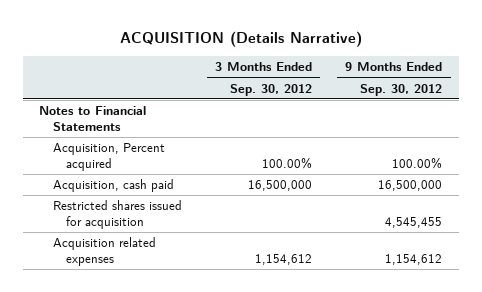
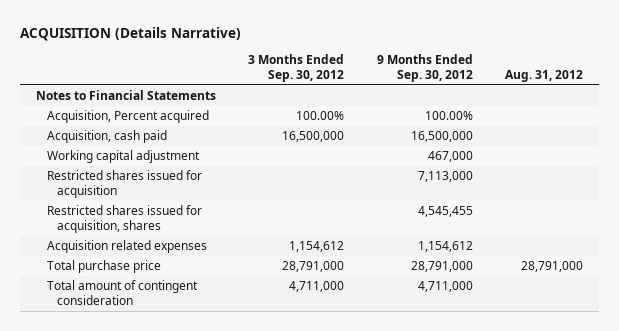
none -> [505,69,584,82] Aug. 31, 2012
none -> [46,150,200,164] Working capital adjustment
[385,217,443,229] 4,545,455 -> [417,171,473,183] 7,113,000
none -> [46,205,202,233] Restricted shares issued for acquisition, shares
none -> [46,260,161,274] Total purchase price
none -> [46,280,198,305] Total amount of contingent consideration

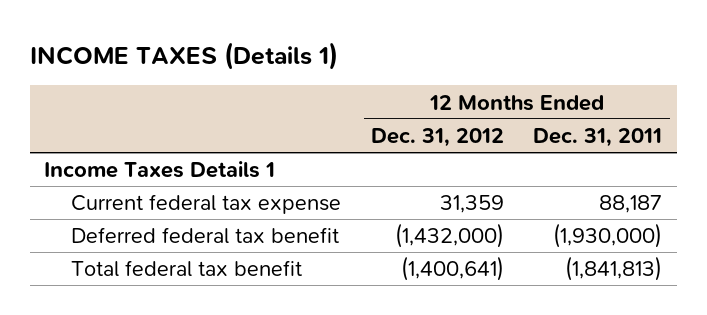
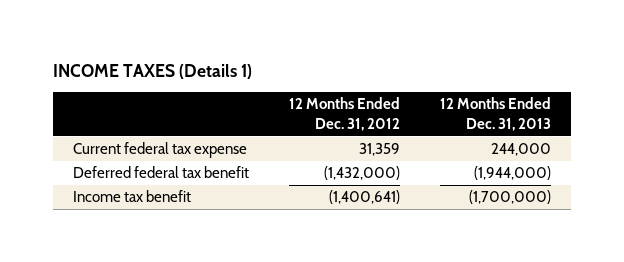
[533,128,663,148] Dec. 31, 2011 -> none
none -> [440,97,552,132] 12 Months Ended Dec. 31, 2013
[44,161,276,179] Income Taxes Details 1 -> none
[71,260,303,278] Total federal tax benefit -> [73,190,192,203] Income tax benefit

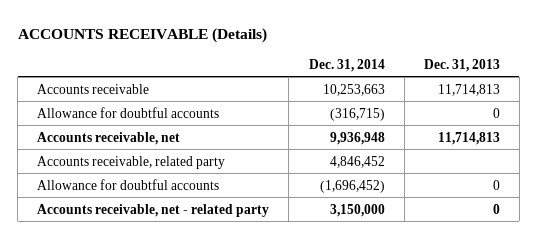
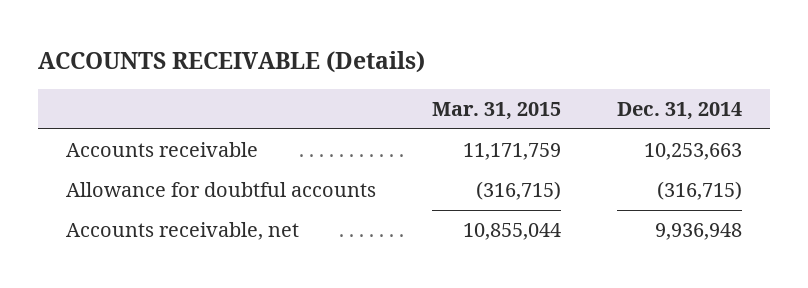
[423,58,500,72] Dec. 31, 2013 -> none
none -> [432,101,562,120] Mar. 31, 2015
[37,155,226,169] Accounts receivable, related party -> none
[37,178,220,190] Allowance for doubtful accounts -> none
[37,203,270,217] Accounts receivable, net - related party -> none

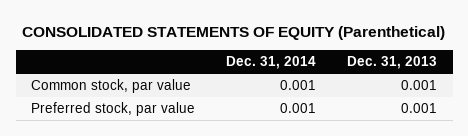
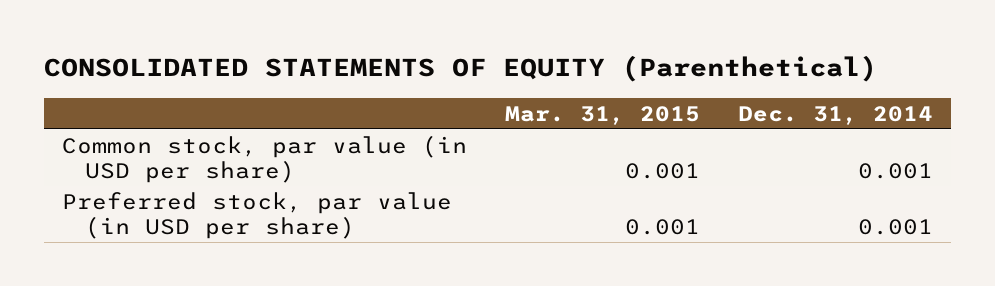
[347,56,438,70] Dec. 31, 2013 -> none
none -> [504,105,700,125] Mar. 31, 2015
[31,79,192,94] Common stock, par value -> [62,134,468,184] Common stock, par value (in USD per share)
[31,102,196,117] Preferred stock, par value -> [62,191,453,240] Preferred stock, par value (in USD per share)

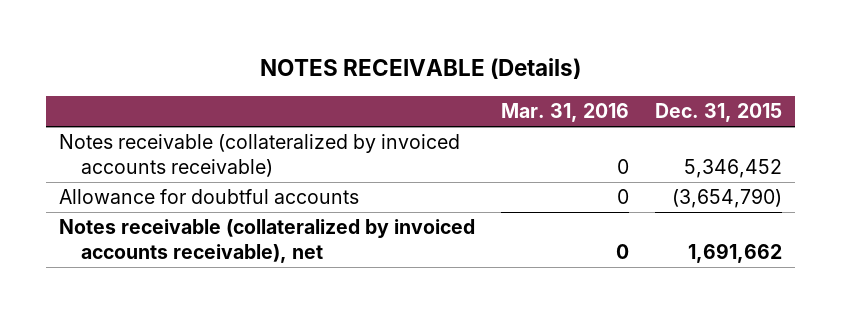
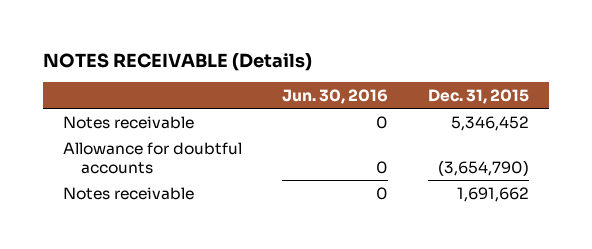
[501,103,630,123] Mar. 31, 2016 -> none
none -> [282,88,389,104] Jun. 30, 2016
[59,134,461,178] Notes receivable (collateralized by invoiced accounts receivable) -> [62,115,194,129] Notes receivable
[59,219,476,264] Notes receivable (collateralized by invoiced accounts receivable), net -> [62,186,194,200] Notes receivable

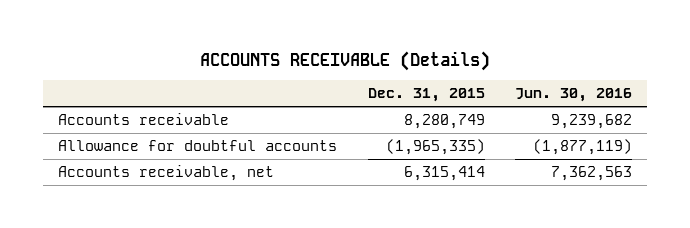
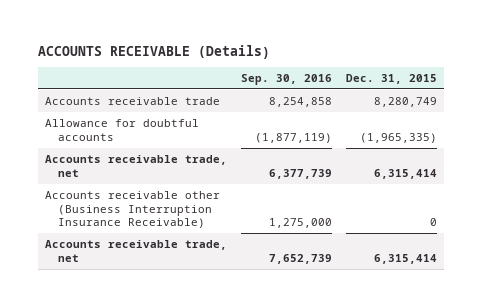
[515,88,633,103] Jun. 30, 2016 -> none
none -> [241,73,333,85] Sep. 30, 2016
[58,113,230,126] Accounts receivable -> [45,97,221,106] Accounts receivable trade
none -> [45,155,228,177] Accounts receivable trade, net
none -> [45,191,221,228] Accounts receivable other (Business Interruption Insurance Receivable)
[58,165,275,182] Accounts receivable, net -> [45,240,228,262] Accounts receivable trade, net

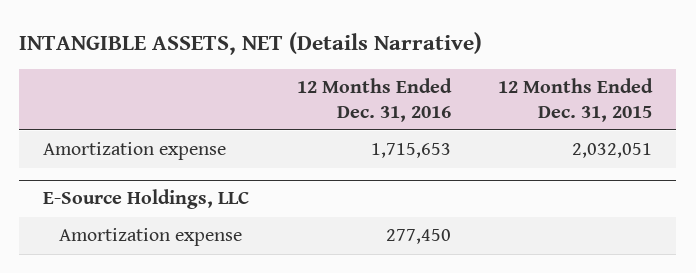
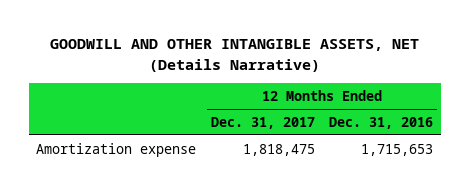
[19,31,483,55] INTANGIBLE ASSETS, NET (Details Narrative) -> [49,39,419,72] GOODWILL AND OTHER INTANGIBLE ASSETS, NET (Details Narrative)
[498,78,654,122] 12 Months Ended Dec. 31, 2015 -> none
none -> [210,116,315,129] Dec. 31, 2017
[43,189,250,210] E-Source Holdings, LLC -> none
[58,228,242,247] Amortization expense -> none

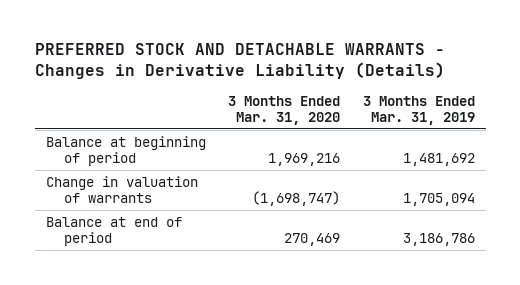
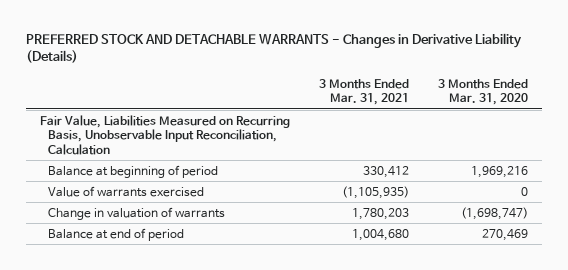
[362,95,475,125] 3 Months Ended Mar. 31, 2019 -> none
none -> [318,78,409,106] 3 Months Ended Mar. 31, 2021
none -> [40,114,291,155] Fair Value, Liabilities Measured on Recurring Basis, Unobservable Input Reconciliation, Calculation
none -> [48,185,205,197] Value of warrants exercised

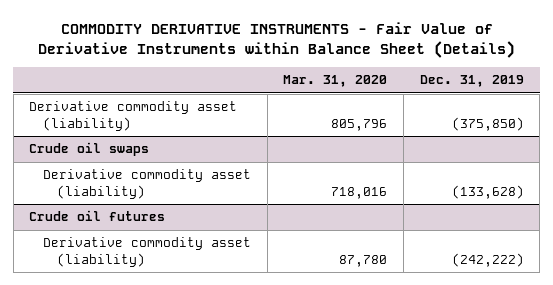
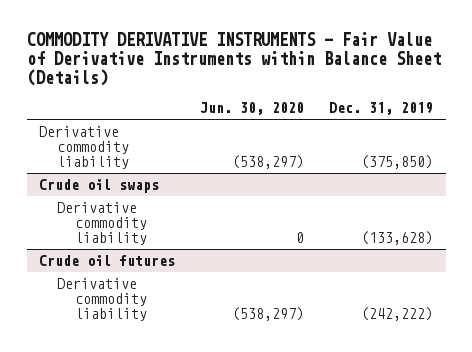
[283,75,388,88] Mar. 31, 2020 -> none
none -> [200,102,305,116] Jun. 30, 2020
[29,101,238,131] Derivative commodity asset (liability) -> [39,126,129,170] Derivative commodity liability
[43,169,252,199] Derivative commodity asset (liability) -> [56,202,147,246] Derivative commodity liability
[43,237,252,267] Derivative commodity asset (liability) -> [56,278,147,322] Derivative commodity liability

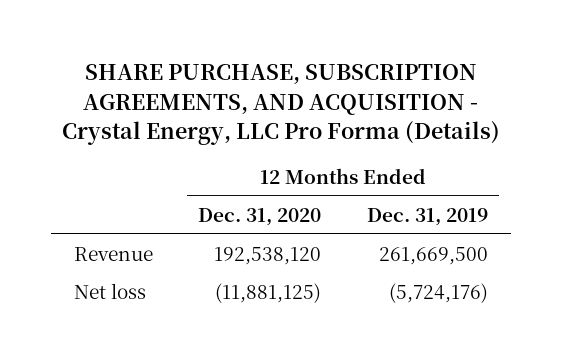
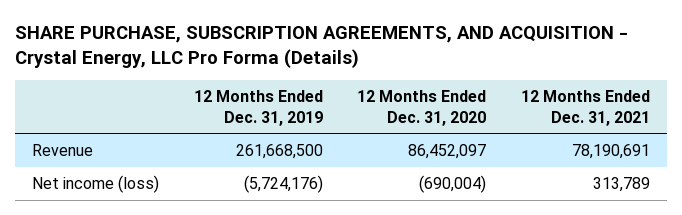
none -> [520,90,650,126] 12 Months Ended Dec. 31, 2021
[214,246,322,265] 192,538,120 -> [408,143,487,159] 86,452,097
[378,246,488,265] 261,669,500 -> [235,143,323,159] 261,668,500
[73,282,146,299] Net loss -> [32,174,160,193] Net income (loss)
[215,282,322,303] (11,881,125) -> [419,174,487,193] (690,004)

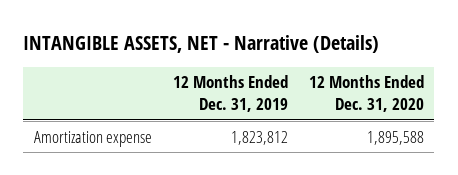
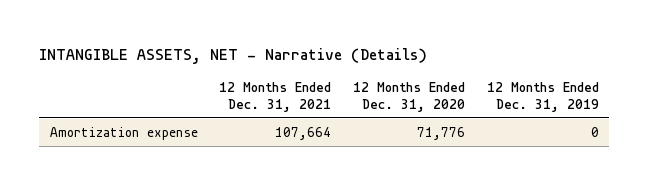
none -> [219,82,332,113] 12 Months Ended Dec. 31, 2021
[230,130,288,145] 1,823,812 -> [590,127,599,138] 0
[366,130,424,145] 1,895,588 -> [416,127,465,141] 71,776

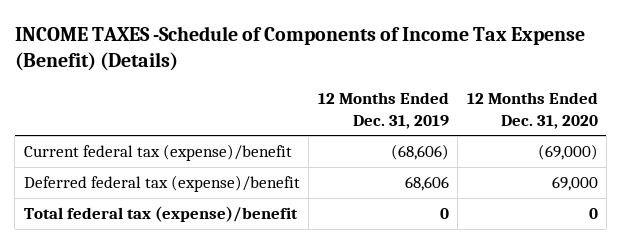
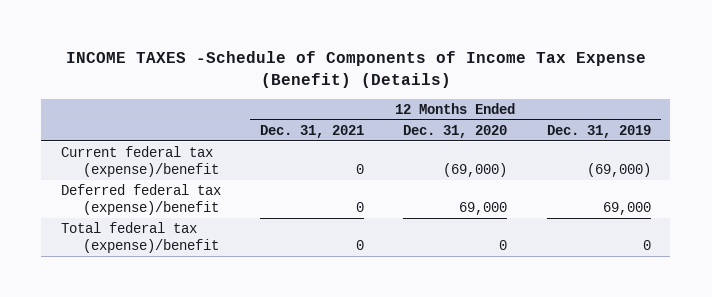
none -> [260,124,365,138] Dec. 31, 2021
[390,143,449,160] (68,606) -> [586,163,651,178] (69,000)
[404,175,449,191] 68,606 -> [602,202,651,216] 69,000

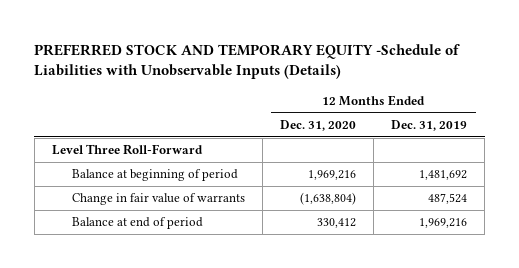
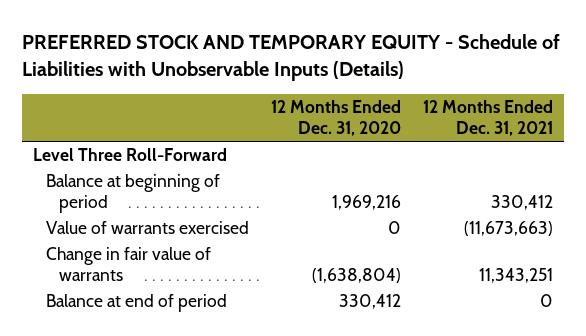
[34,43,461,80] PREFERRED STOCK AND TEMPORARY EQUITY -Schedule of Liabilities with Unobservable Inputs (Details) -> [22,34,561,82] PREFERRED STOCK AND TEMPORARY EQUITY - Schedule of Liabilities with Unobservable Inputs (Details)
[390,119,467,131] Dec. 31, 2019 -> none
none -> [422,100,553,137] 12 Months Ended Dec. 31, 2021
none -> [46,221,250,235] Value of warrants exercised

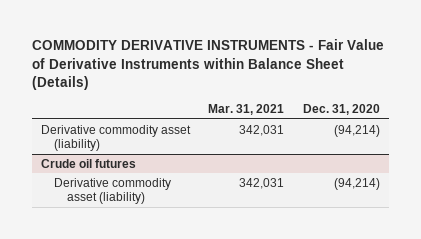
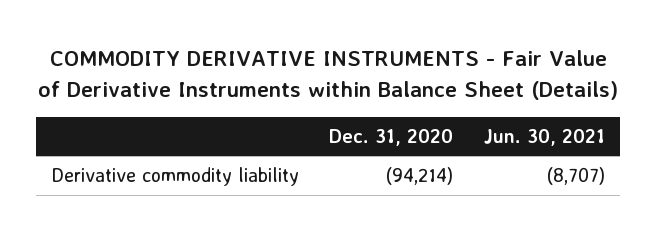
[208,103,285,115] Mar. 31, 2021 -> none
none -> [483,128,605,146] Jun. 30, 2021
[41,158,137,168] Crude oil futures -> none
[54,177,172,205] Derivative commodity asset (liability) -> none
[41,124,192,152] Derivative commodity asset (liability) -> [50,167,299,187] Derivative commodity liability

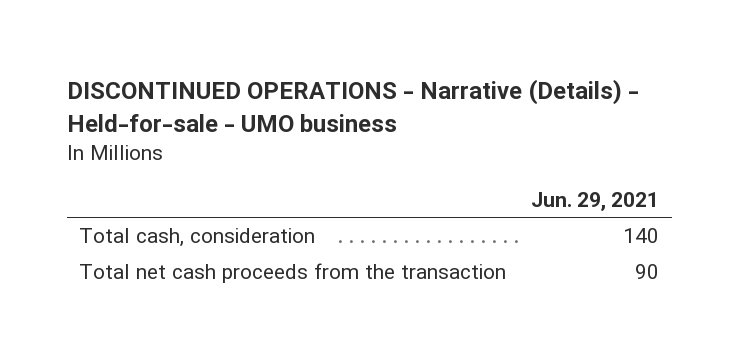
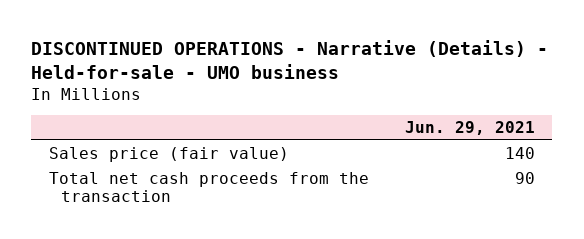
[79,228,316,248] Total cash, consideration -> [49,146,290,162] Sales price (fair value)

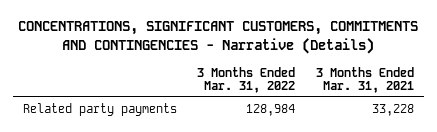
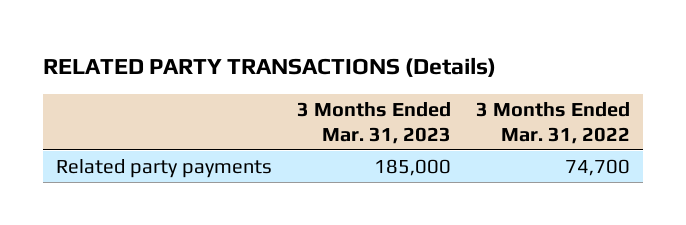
[18,21,419,54] CONCENTRATIONS, SIGNIFICANT CUSTOMERS, COMMITMENTS AND CONTINGENCIES - Narrative (Details) -> [43,57,497,78] RELATED PARTY TRANSACTIONS (Details)
[315,66,414,94] 3 Months Ended Mar. 31, 2021 -> none
none -> [297,102,452,145] 3 Months Ended Mar. 31, 2023
[246,103,296,116] 128,984 -> [565,158,631,176] 74,700

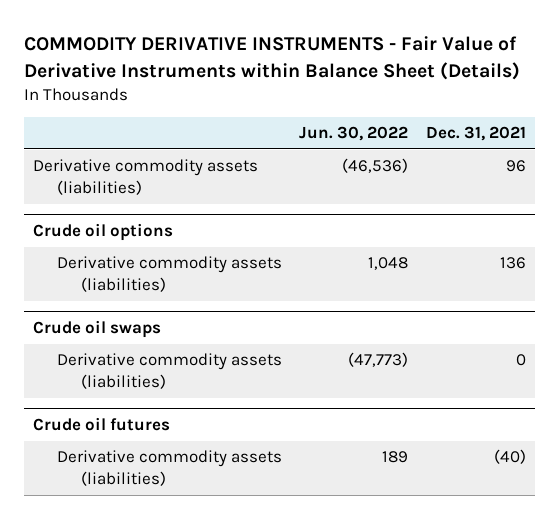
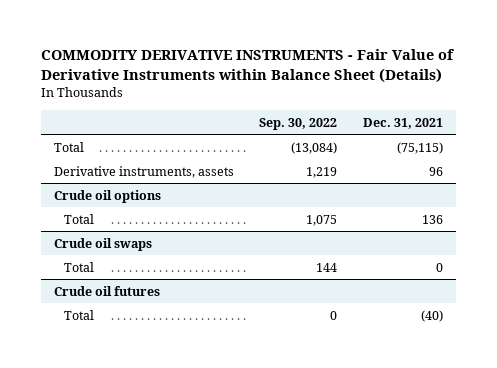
[299,125,409,141] Jun. 30, 2022 -> none
none -> [259,117,338,130] Sep. 30, 2022
[32,159,258,196] Derivative commodity assets (liabilities) -> none
none -> [53,141,84,152] Total
none -> [53,165,234,178] Derivative instruments, assets
[56,256,282,293] Derivative commodity assets (liabilities) -> [64,213,95,224] Total
[56,353,282,390] Derivative commodity assets (liabilities) -> [64,261,95,272] Total
[56,450,282,487] Derivative commodity assets (liabilities) -> [64,309,95,320] Total

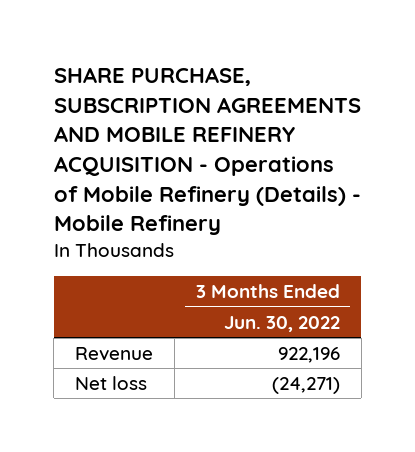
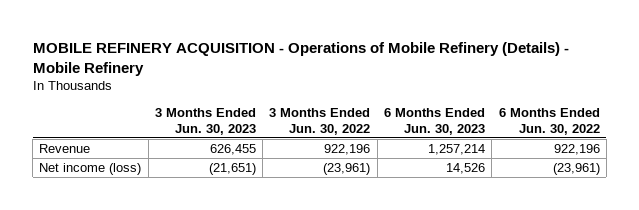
[53,67,361,236] SHARE PURCHASE, SUBSCRIPTION AGREEMENTS AND MOBILE REFINERY ACQUISITION - Operations of Mobile Refinery (Details) - Mobile Refinery -> [32,41,569,76] MOBILE REFINERY ACQUISITION - Operations of Mobile Refinery (Details) - Mobile Refinery
none -> [154,108,256,135] 3 Months Ended Jun. 30, 2023
none -> [384,108,486,135] 6 Months Ended Jun. 30, 2023
none -> [498,108,600,135] 6 Months Ended Jun. 30, 2022
[74,375,147,390] Net loss -> [39,162,142,175] Net income (loss)
[271,376,340,394] (24,271) -> [323,162,371,175] (23,961)

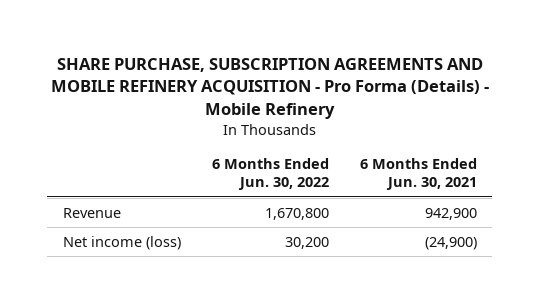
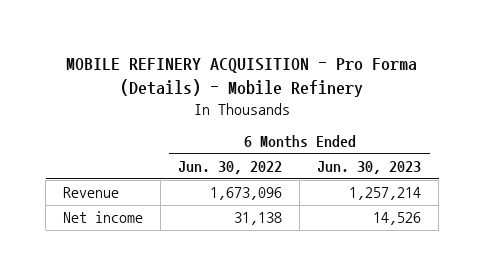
[50,57,489,119] SHARE PURCHASE, SUBSCRIPTION AGREEMENTS AND MOBILE REFINERY ACQUISITION - Pro Forma (Details) - Mobile Refinery -> [66,58,418,98] MOBILE REFINERY ACQUISITION - Pro Forma (Details) - Mobile Refinery
[359,157,477,191] 6 Months Ended Jun. 30, 2021 -> none
none -> [317,161,422,175] Jun. 30, 2023
[264,207,329,220] 1,670,800 -> [210,187,283,201] 1,673,096
[62,235,181,250] Net income (loss) -> [63,211,144,224] Net income
[284,236,329,249] 30,200 -> [234,212,283,226] 31,138

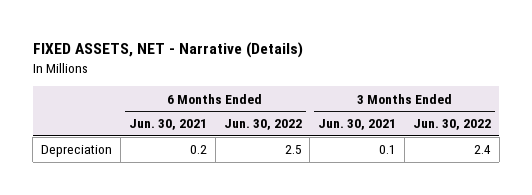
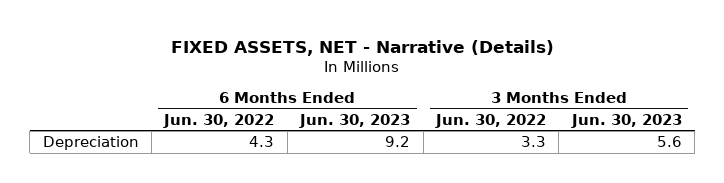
[128,119,207,131] Jun. 30, 2021 -> none
[318,119,397,131] Jun. 30, 2021 -> none
none -> [299,113,411,128] Jun. 30, 2023
none -> [570,113,682,128] Jun. 30, 2023
[284,145,302,155] 2.5 -> [249,136,275,148] 4.3
[473,145,491,155] 2.4 -> [521,136,547,148] 3.3

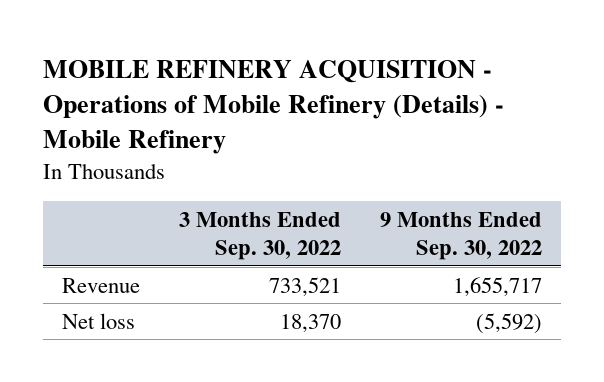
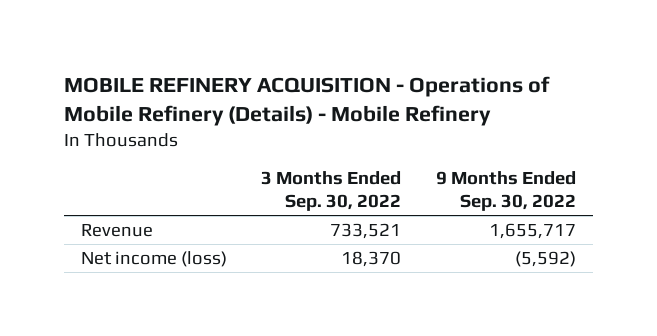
[62,312,136,329] Net loss -> [80,250,227,267] Net income (loss)

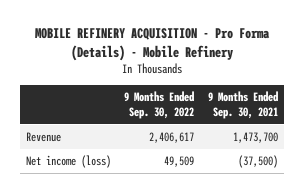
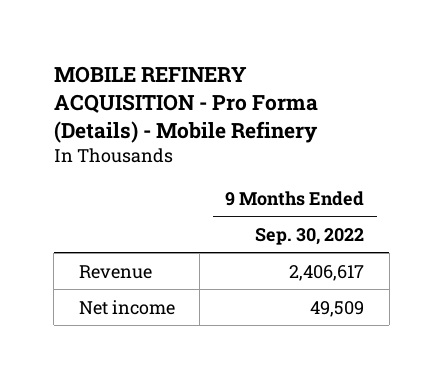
[207,90,278,120] 9 Months Ended Sep. 30, 2021 -> none
[26,155,112,169] Net income (loss) -> [78,299,175,315] Net income

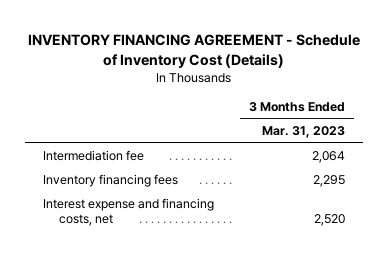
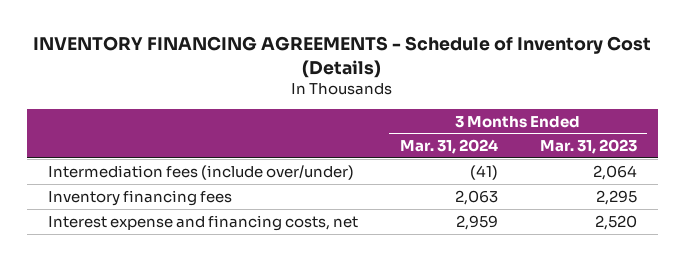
[28,33,361,68] INVENTORY FINANCING AGREEMENT - Schedule of Inventory Cost (Details) -> [33,36,652,78] INVENTORY FINANCING AGREEMENTS - Schedule of Inventory Cost (Details)
none -> [399,139,498,155] Mar. 31, 2024
[42,149,144,161] Intermediation fee -> [47,164,354,180] Intermediation fees (include over/under)

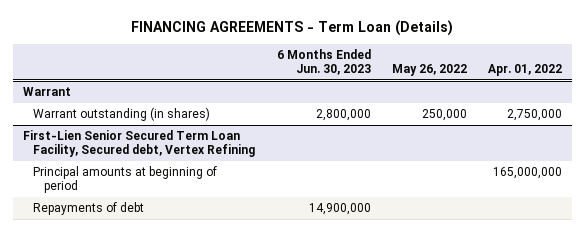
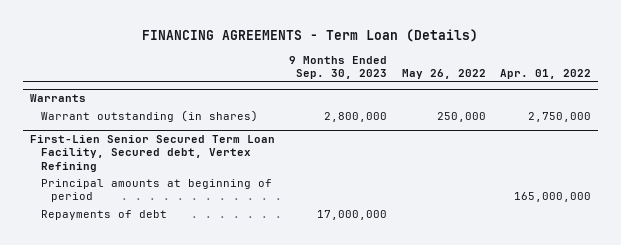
[276,48,371,75] 6 Months Ended Jun. 30, 2023 -> none
none -> [289,56,388,80] 9 Months Ended Sep. 30, 2023
[23,87,72,97] Warrant -> [30,94,87,103] Warrants

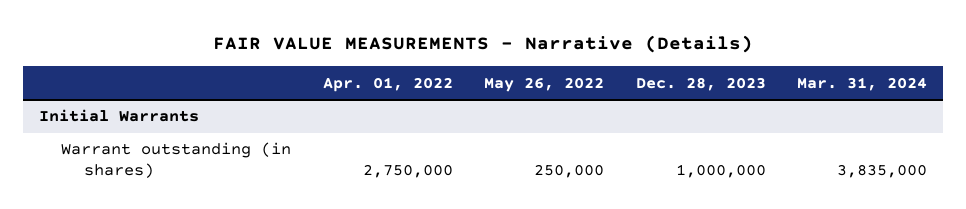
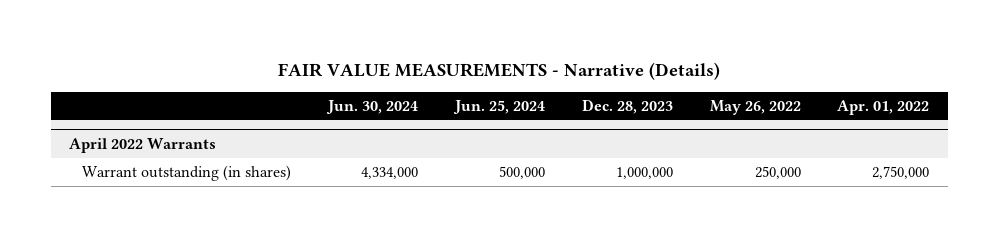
[797,76,928,91] Mar. 31, 2024 -> none
none -> [325,99,418,114] Jun. 30, 2024
none -> [452,99,545,114] Jun. 25, 2024
[38,109,199,123] Initial Warrants -> [69,137,217,153] April 2022 Warrants

